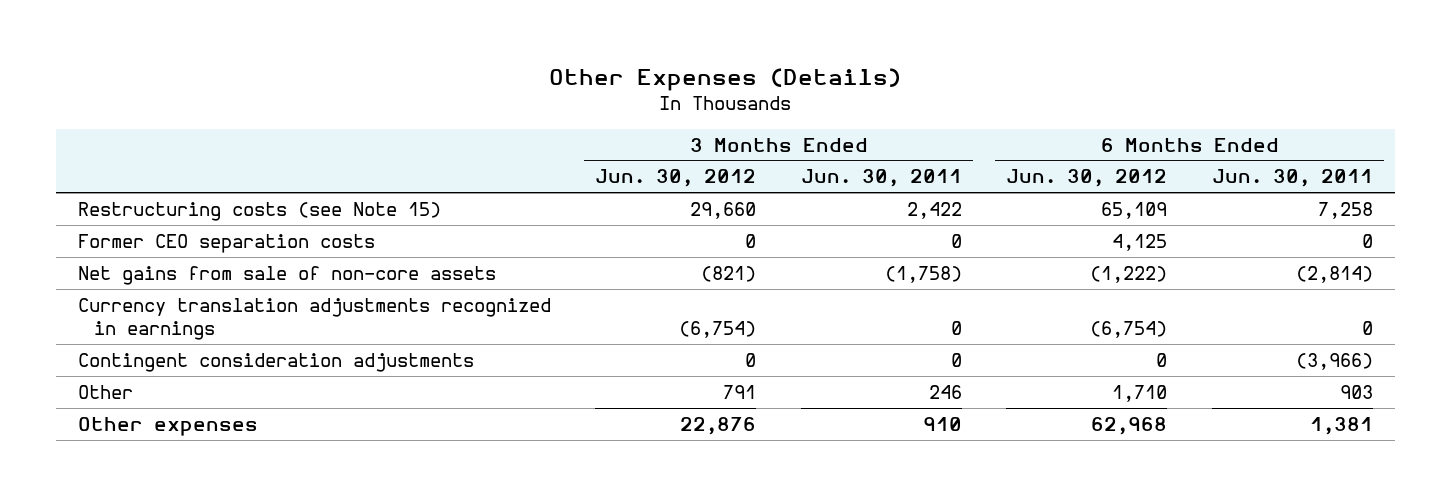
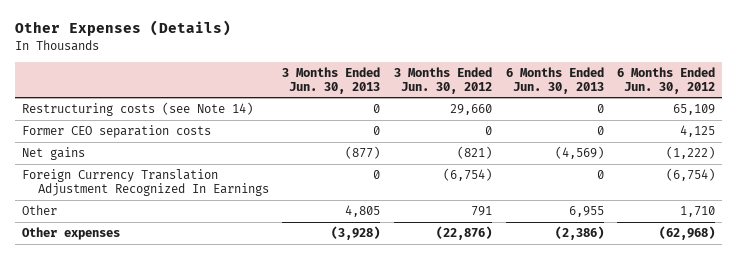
[800,169,962,188] Jun. 30, 2011 -> none
[1211,169,1373,188] Jun. 30, 2011 -> none
none -> [282,66,381,94] 3 Months Ended Jun. 30, 2013
none -> [505,66,604,94] 6 Months Ended Jun. 30, 2013
[77,201,441,221] Restructuring costs (see Note 15) -> [21,102,253,117] Restructuring costs (see Note 14)
[77,352,474,372] Contingent consideration adjustments -> none
[77,265,496,285] Net gains from sale of non-core assets -> [21,147,85,161] Net gains
[77,297,551,341] Currency translation adjustments recognized in earnings -> [21,169,269,196] Foreign Currency Translation Adjustment Recognized In Earnings
[680,416,757,435] 22,876 -> [435,226,492,241] (22,876)
[1091,416,1168,435] 62,968 -> [659,226,716,241] (62,968)

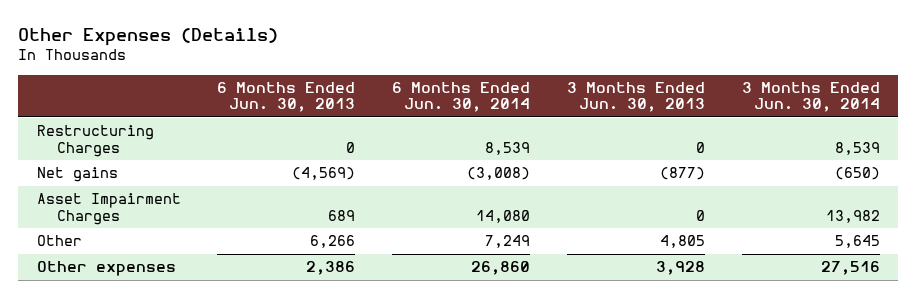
[393,66,492,94] 3 Months Ended Jun. 30, 2012 -> none
[617,66,716,94] 6 Months Ended Jun. 30, 2012 -> none
none -> [392,81,531,113] 6 Months Ended Jun. 30, 2014
none -> [741,81,880,113] 3 Months Ended Jun. 30, 2014
[21,125,211,139] Former CEO separation costs -> none
[21,102,253,117] Restructuring costs (see Note 14) -> [36,125,154,157] Restructuring Charges
[21,169,269,196] Foreign Currency Translation Adjustment Recognized In Earnings -> none
none -> [36,193,181,225] Asset Impairment Charges
[568,206,604,218] 6,955 -> [310,235,356,249] 6,266
[331,226,381,241] (3,928) -> [655,261,705,276] 3,928
[554,226,604,241] (2,386) -> [306,261,356,276] 2,386

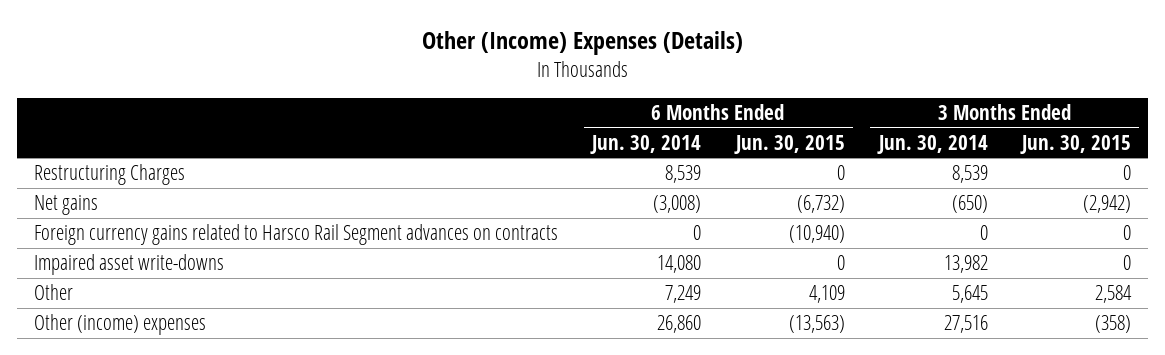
[18,27,279,46] Other Expenses (Details) -> [421,31,743,56] Other (Income) Expenses (Details)
[217,81,356,113] 6 Months Ended Jun. 30, 2013 -> none
[566,81,705,113] 3 Months Ended Jun. 30, 2013 -> none
none -> [733,134,845,154] Jun. 30, 2015
none -> [1019,134,1131,154] Jun. 30, 2015
none -> [34,224,559,246] Foreign currency gains related to Harsco Rail Segment advances on contracts
[36,193,181,225] Asset Impairment Charges -> [34,254,225,276] Impaired asset write-downs
[36,261,176,277] Other expenses -> [34,314,207,336] Other (income) expenses

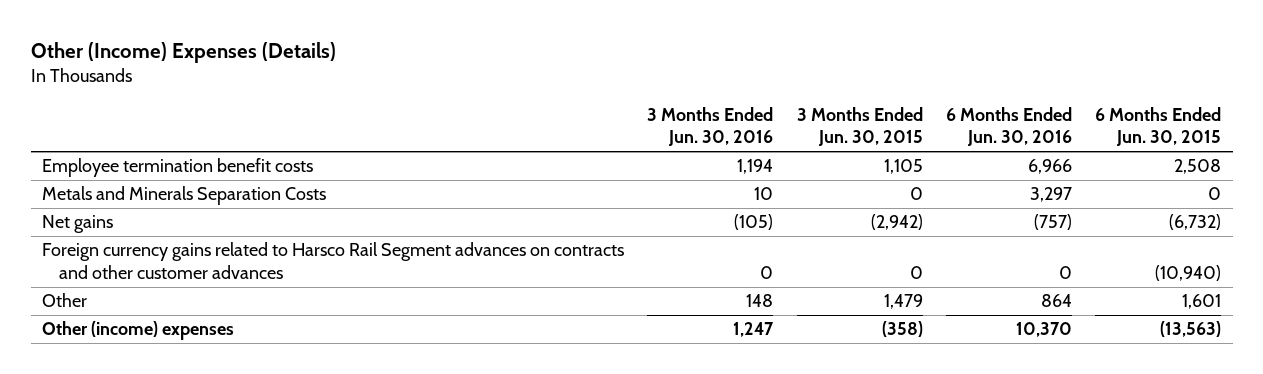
[590,134,702,154] Jun. 30, 2014 -> none
[876,134,988,154] Jun. 30, 2014 -> none
none -> [647,106,774,147] 3 Months Ended Jun. 30, 2016
none -> [945,106,1072,147] 6 Months Ended Jun. 30, 2016
[34,164,186,186] Restructuring Charges -> none
none -> [42,158,314,178] Employee termination benefit costs
none -> [42,186,327,206] Metals and Minerals Separation Costs
[34,254,225,276] Impaired asset write-downs -> none
[34,224,559,246] Foreign currency gains related to Harsco Rail Segment advances on contracts -> [42,242,625,279] Foreign currency gains related to Harsco Rail Segment advances on contracts and other customer advances
[808,285,845,304] 4,109 -> [1182,294,1222,310] 1,601
[1094,285,1132,304] 2,584 -> [883,294,923,310] 1,479

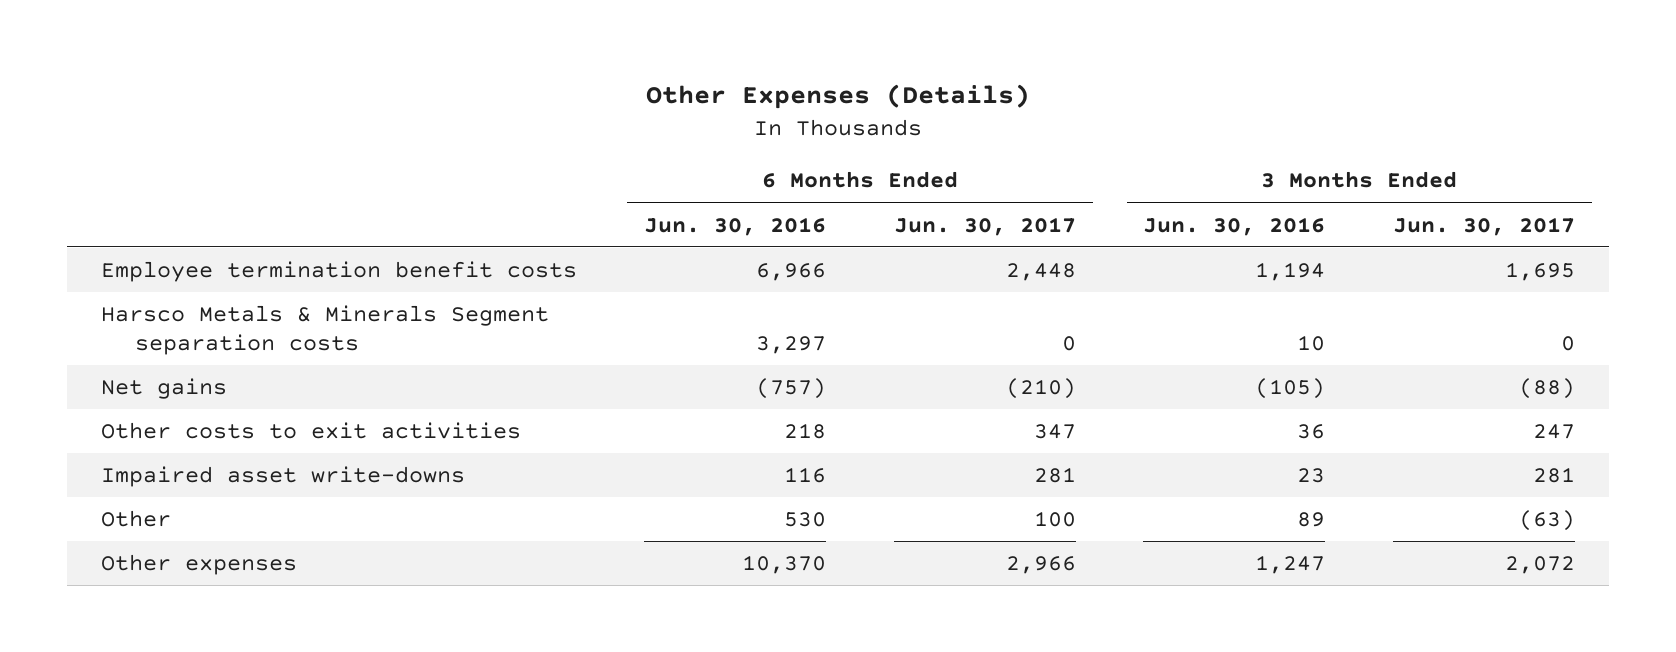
[30,42,336,64] Other (Income) Expenses (Details) -> [645,84,1030,110] Other Expenses (Details)
[796,106,923,147] 3 Months Ended Jun. 30, 2015 -> none
[1095,106,1222,147] 6 Months Ended Jun. 30, 2015 -> none
none -> [893,216,1076,236] Jun. 30, 2017
none -> [1393,216,1576,236] Jun. 30, 2017
[42,186,327,206] Metals and Minerals Separation Costs -> [100,305,549,355] Harsco Metals & Minerals Segment separation costs
[42,242,625,279] Foreign currency gains related to Harsco Rail Segment advances on contracts and other customer advances -> none
none -> [100,422,521,440] Other costs to exit activities
none -> [100,466,465,488] Impaired asset write-downs
[746,294,774,308] 148 -> [1297,512,1326,528] 89
[1040,294,1072,308] 864 -> [784,512,827,528] 530
[42,321,235,341] Other (income) expenses -> [100,554,297,576] Other expenses

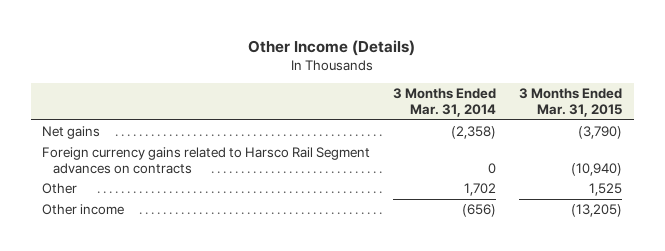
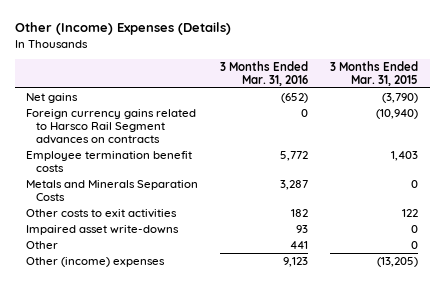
[248,39,416,56] Other Income (Details) -> [14,22,231,36] Other (Income) Expenses (Details)
[393,88,497,118] 3 Months Ended Mar. 31, 2014 -> none
none -> [220,60,309,87] 3 Months Ended Mar. 31, 2016
none -> [26,150,193,173] Employee termination benefit costs
none -> [26,179,199,202] Metals and Minerals Separation Costs
none -> [26,208,178,218] Other costs to exit activities
none -> [26,224,180,235] Impaired asset write-downs
[589,183,623,197] 1,525 -> [411,240,419,249] 0
[42,204,125,216] Other income -> [26,256,166,267] Other (income) expenses

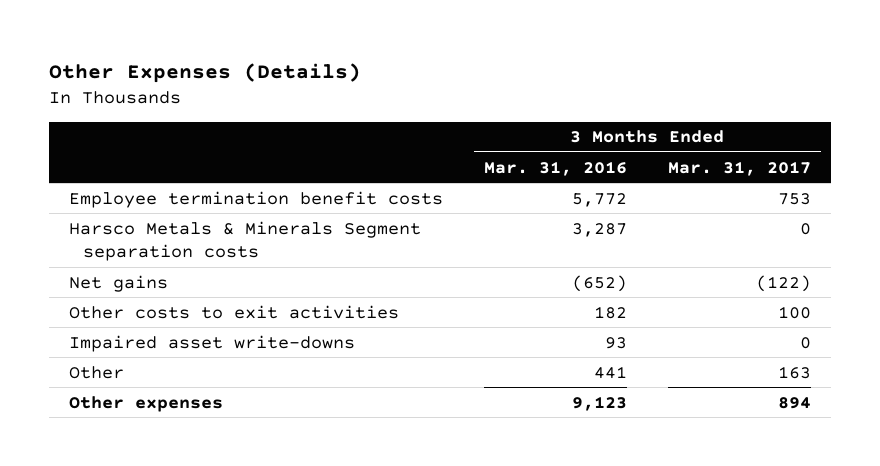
[14,22,231,36] Other (Income) Expenses (Details) -> [48,62,361,83] Other Expenses (Details)
[330,60,419,87] 3 Months Ended Mar. 31, 2015 -> none
none -> [667,160,811,176] Mar. 31, 2017
[26,108,197,145] Foreign currency gains related to Harsco Rail Segment advances on contracts -> none
[26,179,199,202] Metals and Minerals Separation Costs -> [69,220,422,261] Harsco Metals & Minerals Segment separation costs
[26,92,79,103] Net gains -> [69,274,169,292] Net gains
[26,256,166,267] Other (income) expenses -> [69,395,224,412] Other expenses

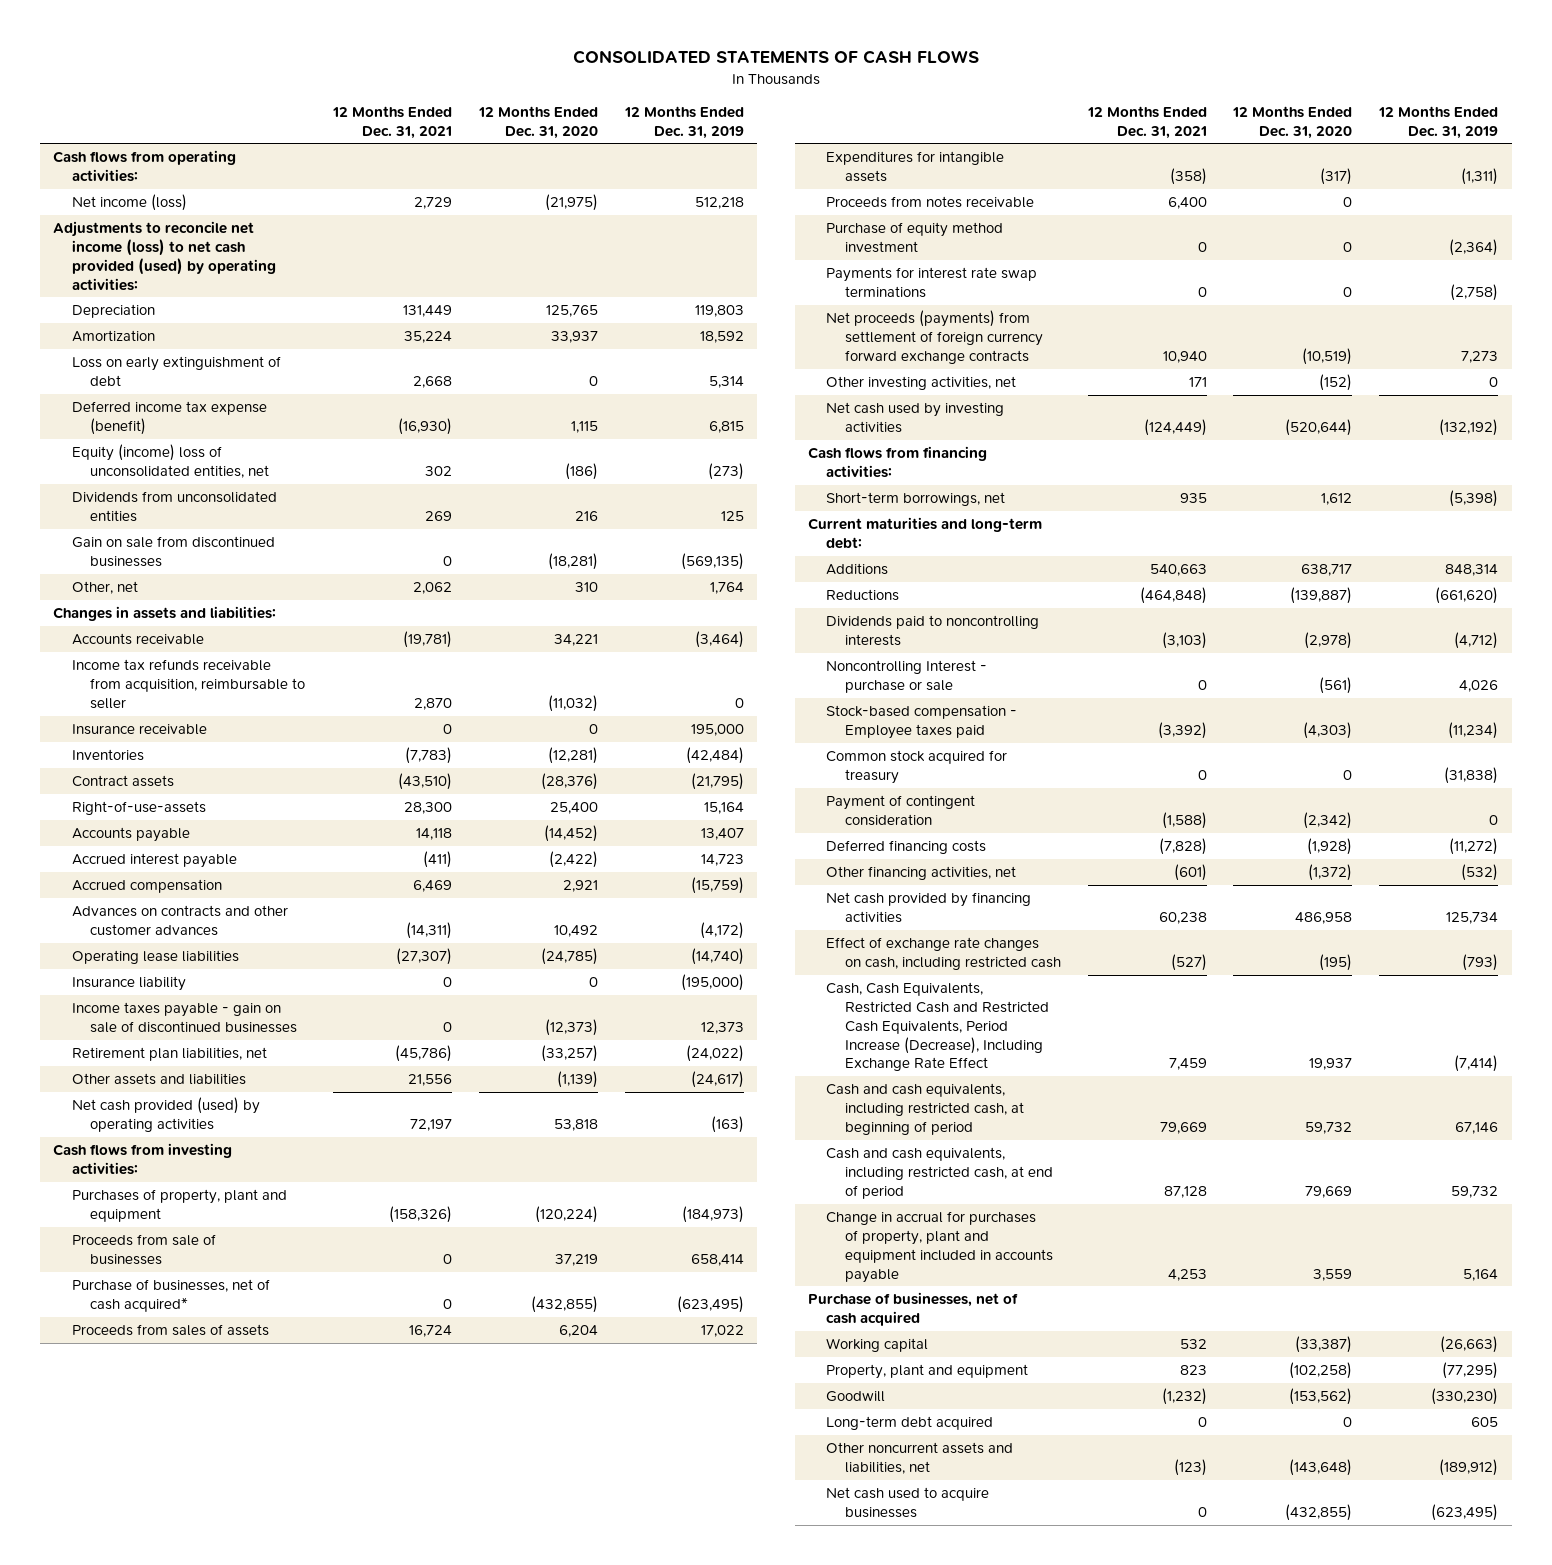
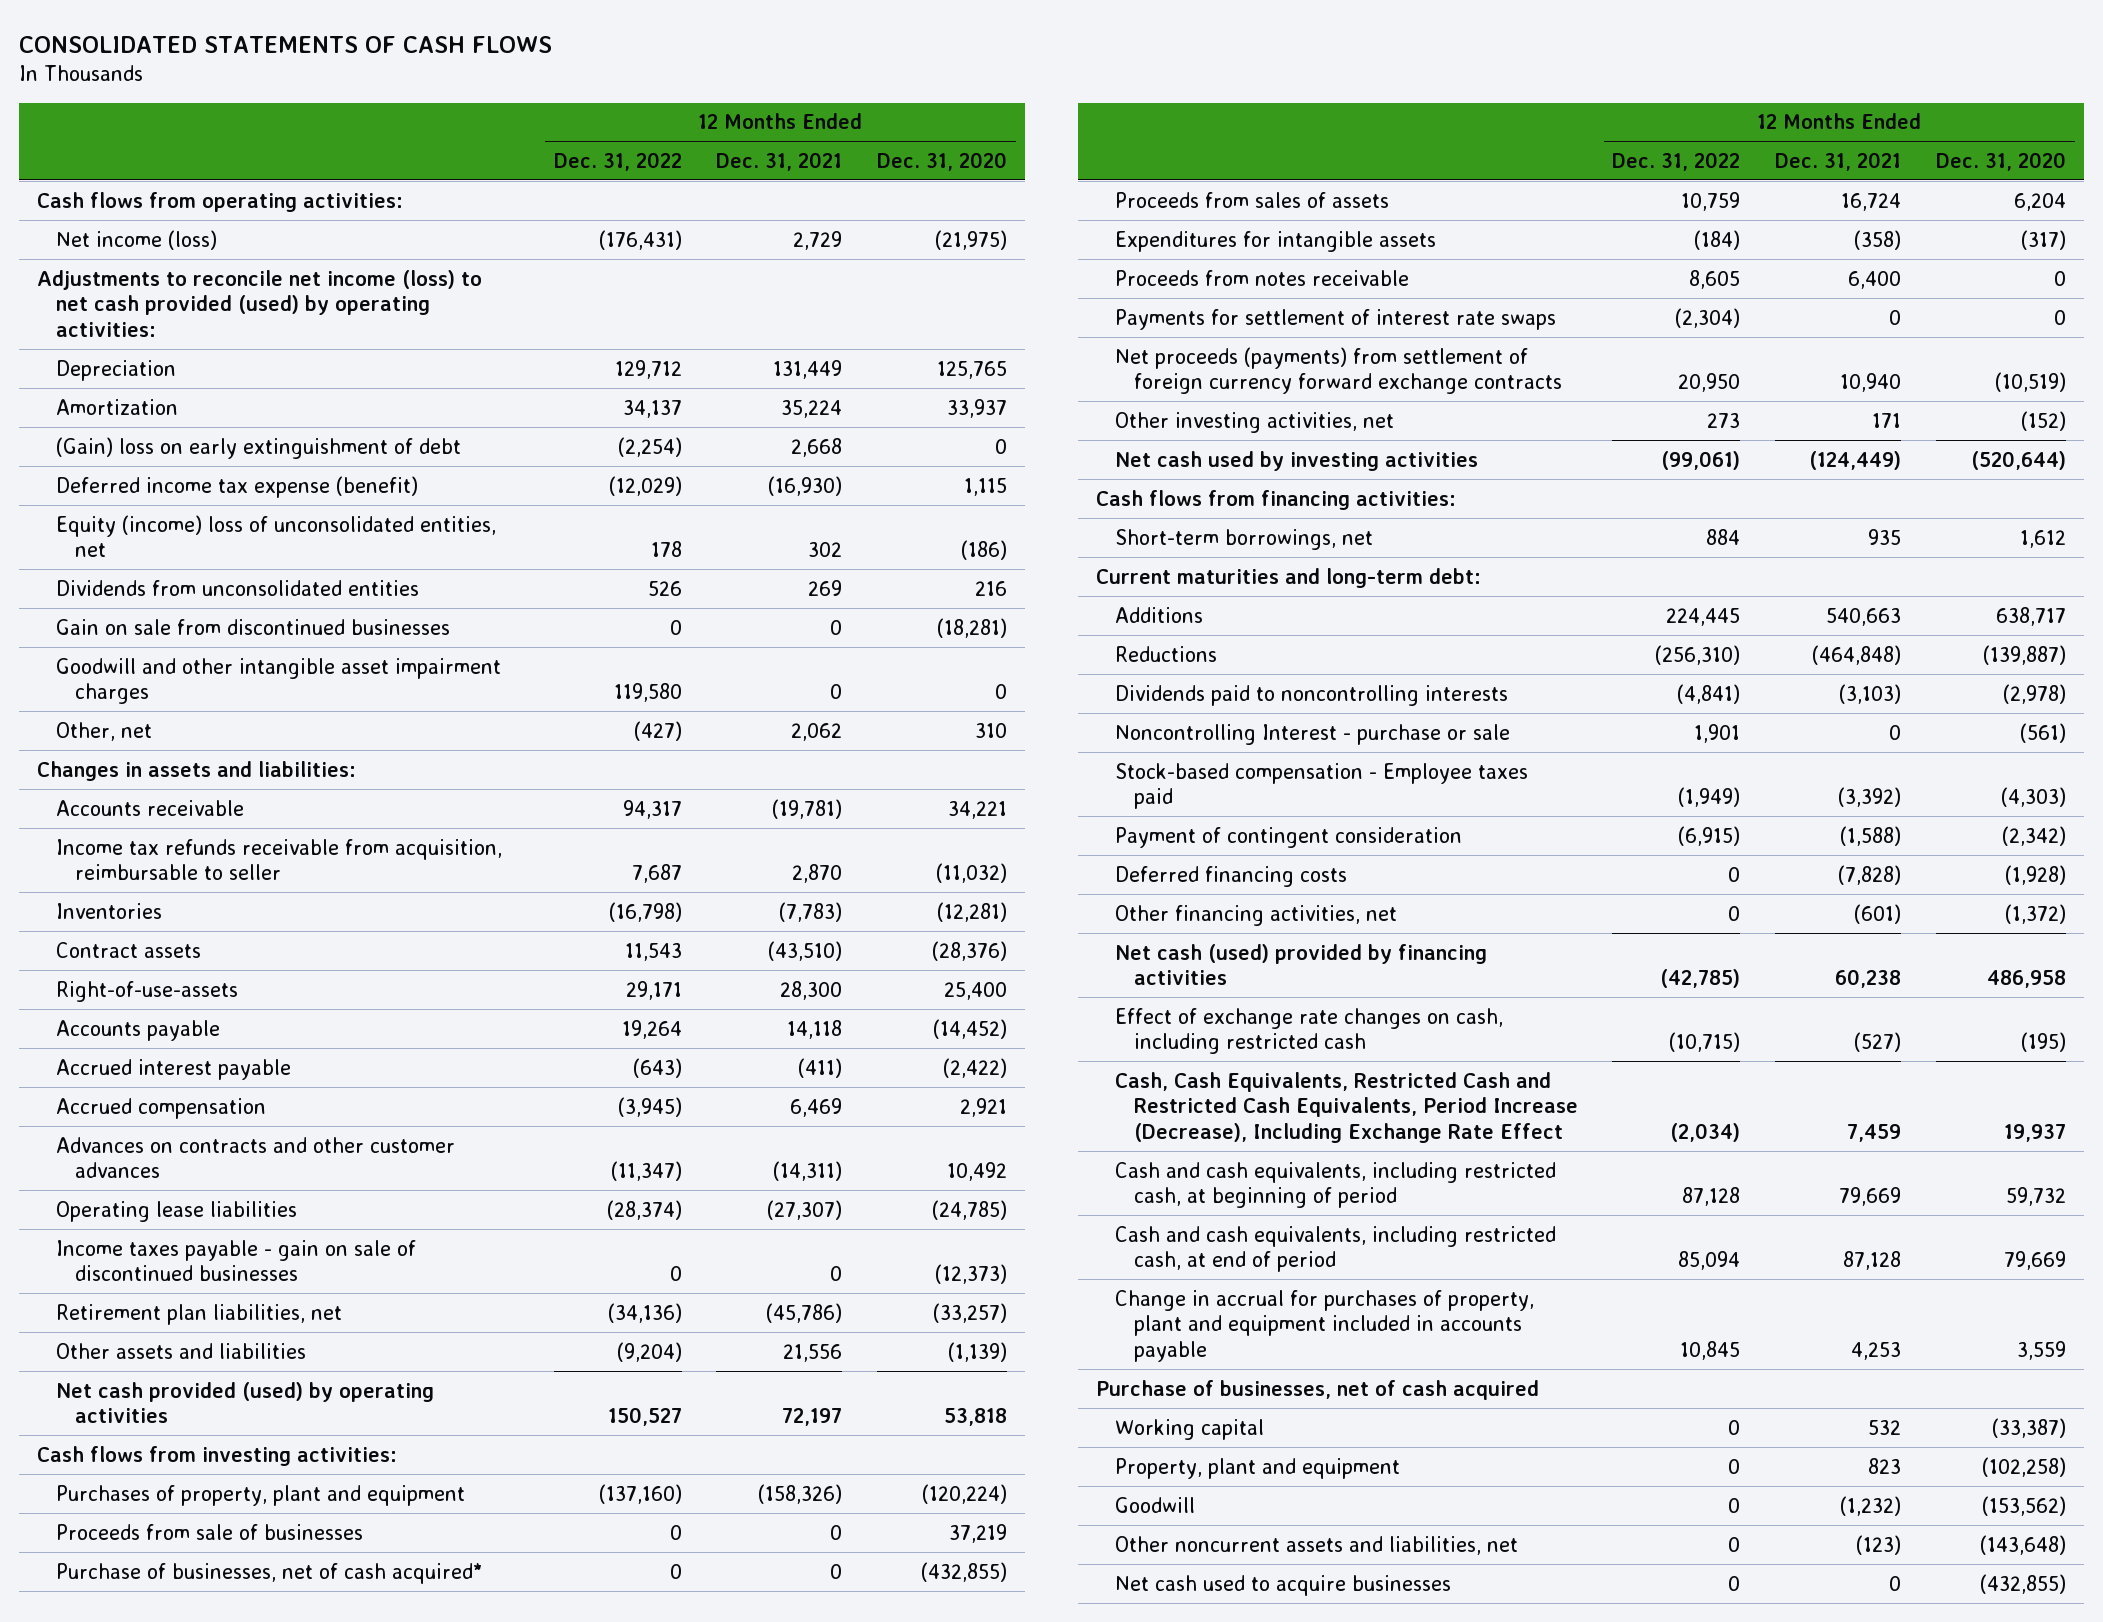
[623,105,744,139] 12 Months Ended Dec. 31, 2019 -> none
none -> [553,151,682,171] Dec. 31, 2022
[71,356,281,386] Loss on early extinguishment of debt -> [55,436,461,459] (Gain) loss on early extinguishment of debt
none -> [55,657,501,705] Goodwill and other intangible asset impairment charges
[71,724,207,736] Insurance receivable -> none
[71,976,186,992] Insurance liability -> none
[826,222,1004,253] Purchase of equity method investment -> none
[826,267,1038,298] Payments for interest rate swap terminations -> [1114,308,1556,330] Payments for settlement of interest rate swaps
[826,750,1008,784] Common stock acquired for treasury -> none
[826,892,1032,923] Net cash provided by financing activities -> [1114,943,1487,986] Net cash (used) provided by financing activities
[826,1416,994,1431] Long-term debt acquired -> none

